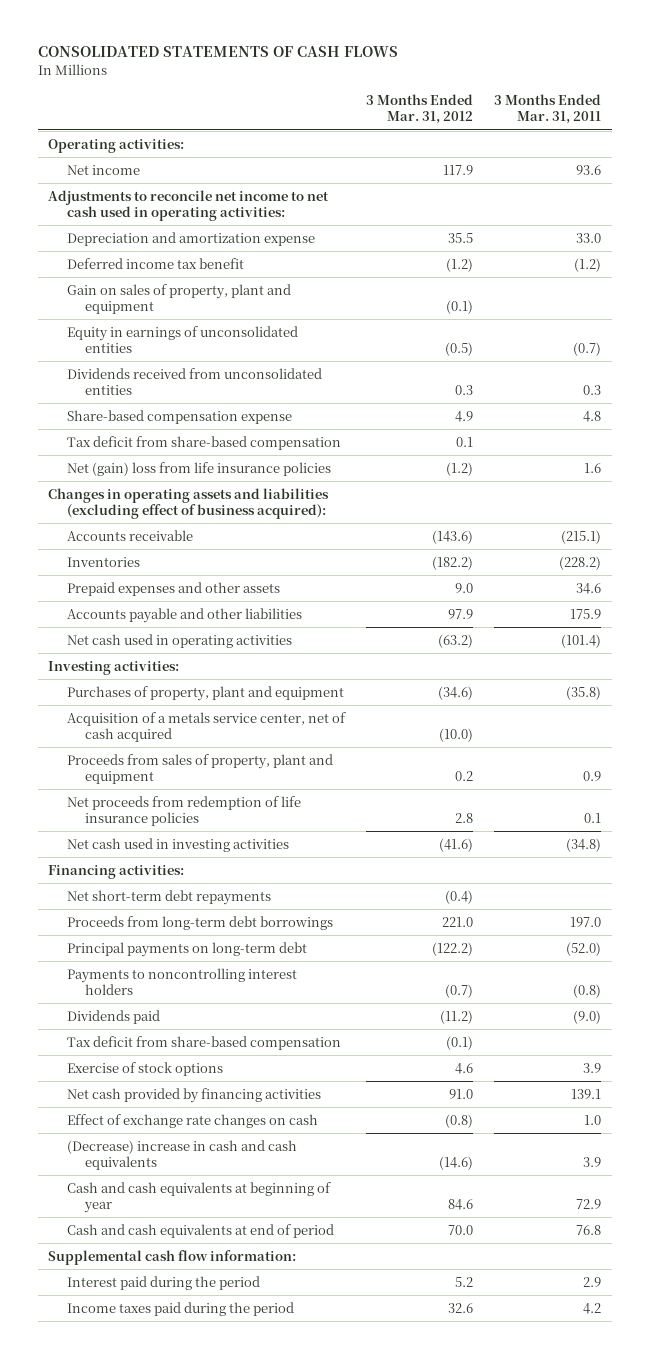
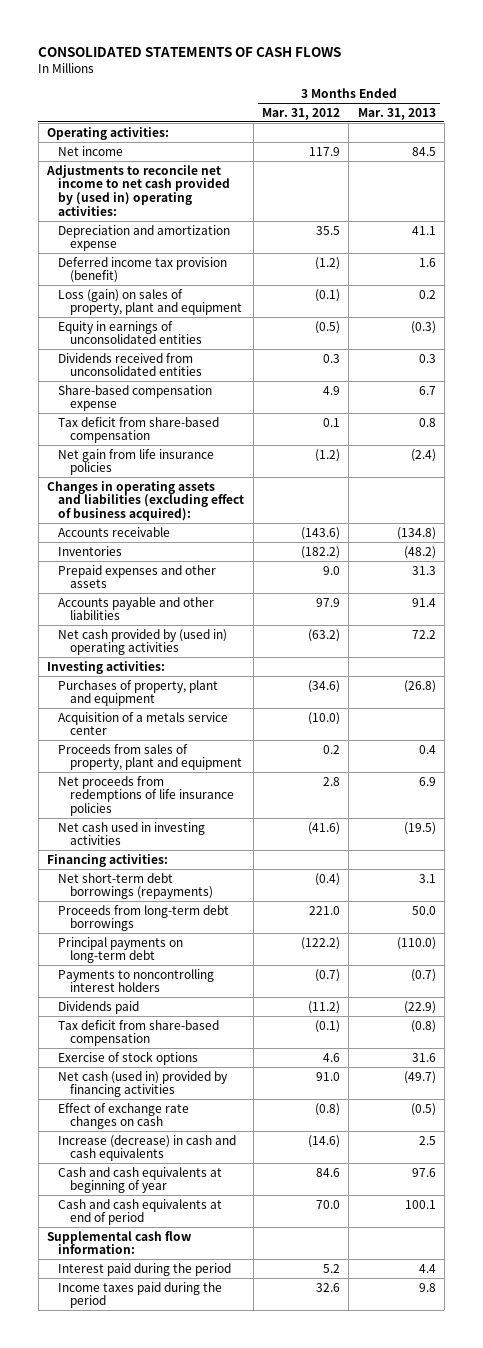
[494,94,602,125] 3 Months Ended Mar. 31, 2011 -> none
none -> [357,107,436,120] Mar. 31, 2013
[48,189,330,221] Adjustments to reconcile net income to net cash used in operating activities: -> [46,164,231,216] Adjustments to reconcile net income to net cash provided by (used in) operating activities:
[66,257,244,269] Deferred income tax benefit -> [58,256,228,284] Deferred income tax provision (benefit)
[66,283,291,314] Gain on sales of property, plant and equipment -> [58,288,242,316] Loss (gain) on sales of property, plant and equipment
[66,461,331,476] Net (gain) loss from life insurance policies -> [58,448,215,476] Net gain from life insurance policies
[66,633,292,648] Net cash used in operating activities -> [58,628,228,656] Net cash provided by (used in) operating activities
[66,711,346,742] Acquisition of a metals service center, net of cash acquired -> [58,711,229,736] Acquisition of a metals service center
[66,795,301,826] Net proceeds from redemption of life insurance policies -> [58,775,234,816] Net proceeds from redemptions of life insurance policies
[66,889,271,905] Net short-term debt repayments -> [58,872,213,900] Net short-term debt borrowings (repayments)
[66,1087,321,1103] Net cash provided by financing activities -> [58,1070,229,1098] Net cash (used in) provided by financing activities
[66,1139,297,1170] (Decrease) increase in cash and cash equivalents -> [58,1134,237,1162] Increase (decrease) in cash and cash equivalents

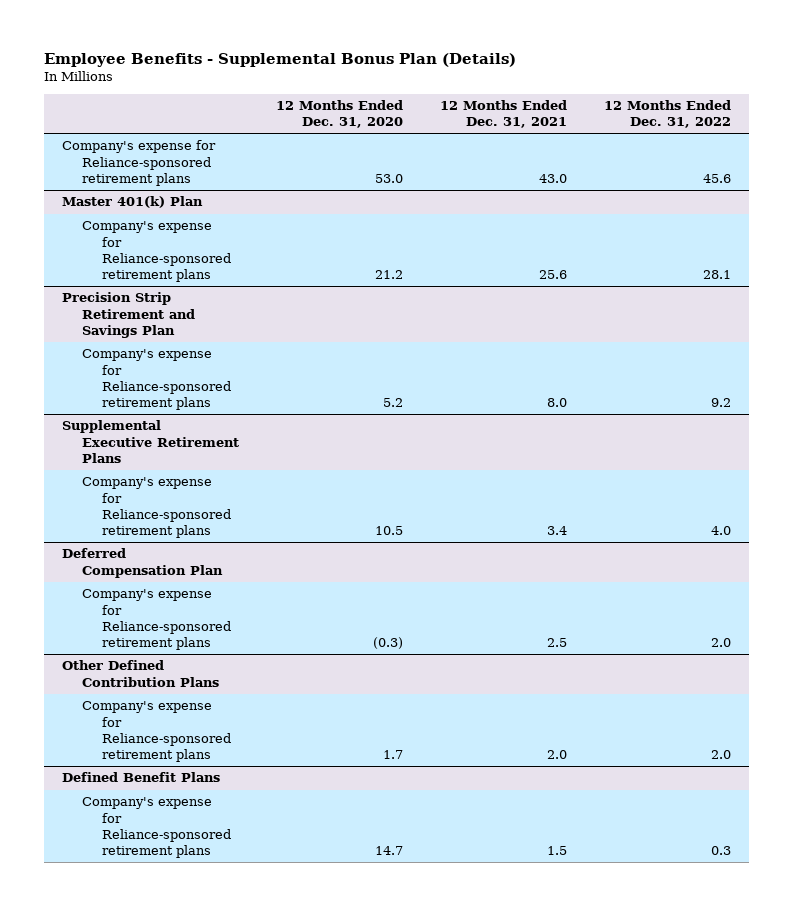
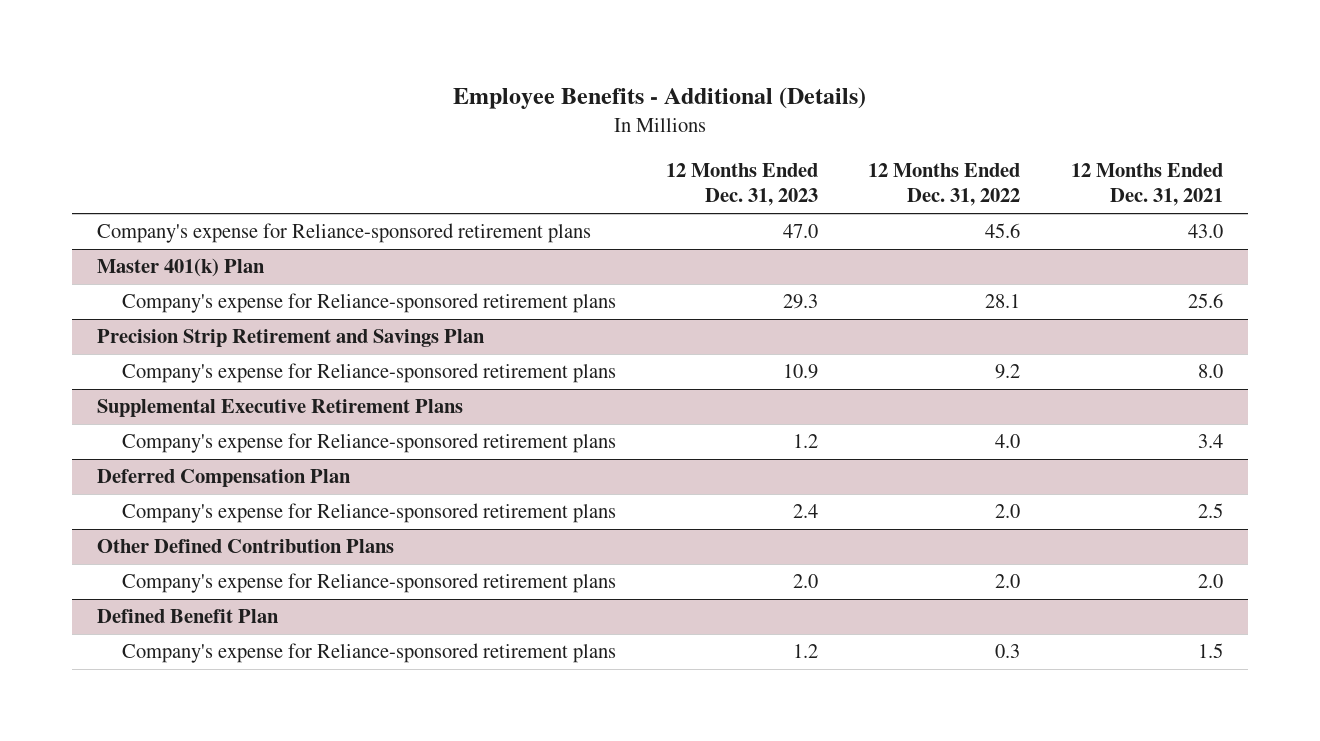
[43,52,516,67] Employee Benefits - Supplemental Bonus Plan (Details) -> [452,86,866,109] Employee Benefits - Additional (Details)
[275,100,403,129] 12 Months Ended Dec. 31, 2020 -> none
none -> [665,163,818,207] 12 Months Ended Dec. 31, 2023
[62,772,221,783] Defined Benefit Plans -> [97,609,280,624] Defined Benefit Plan

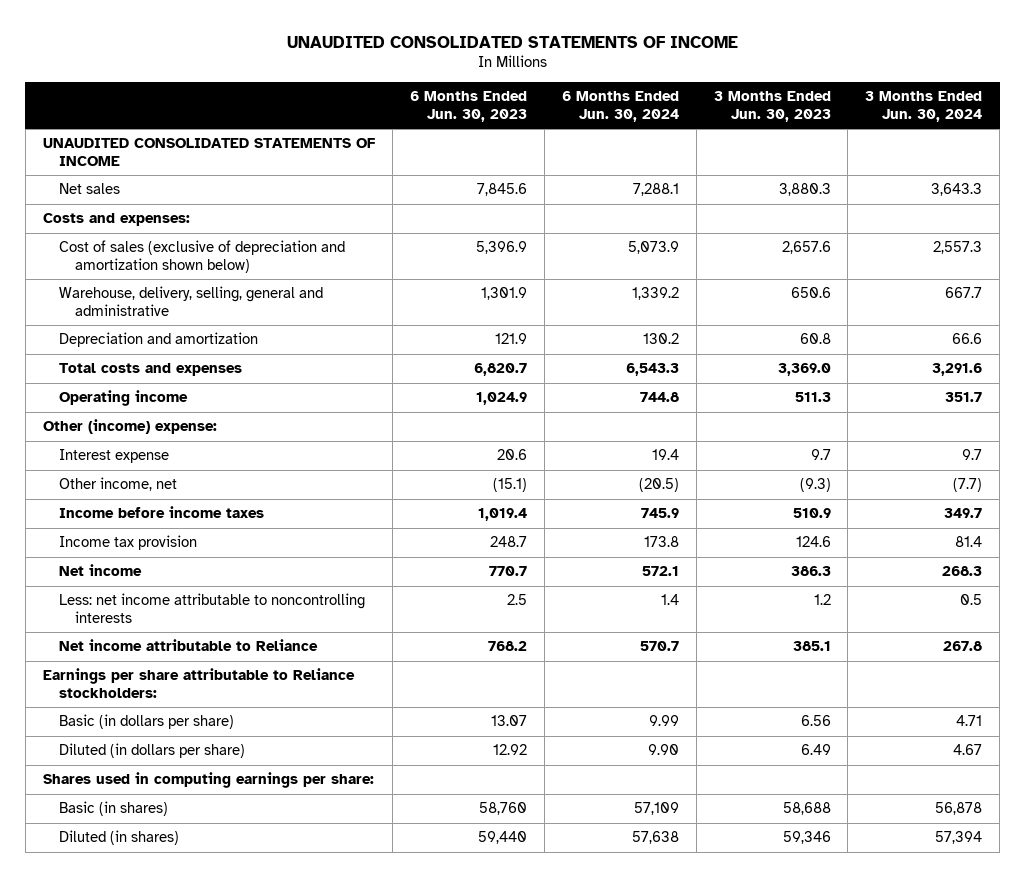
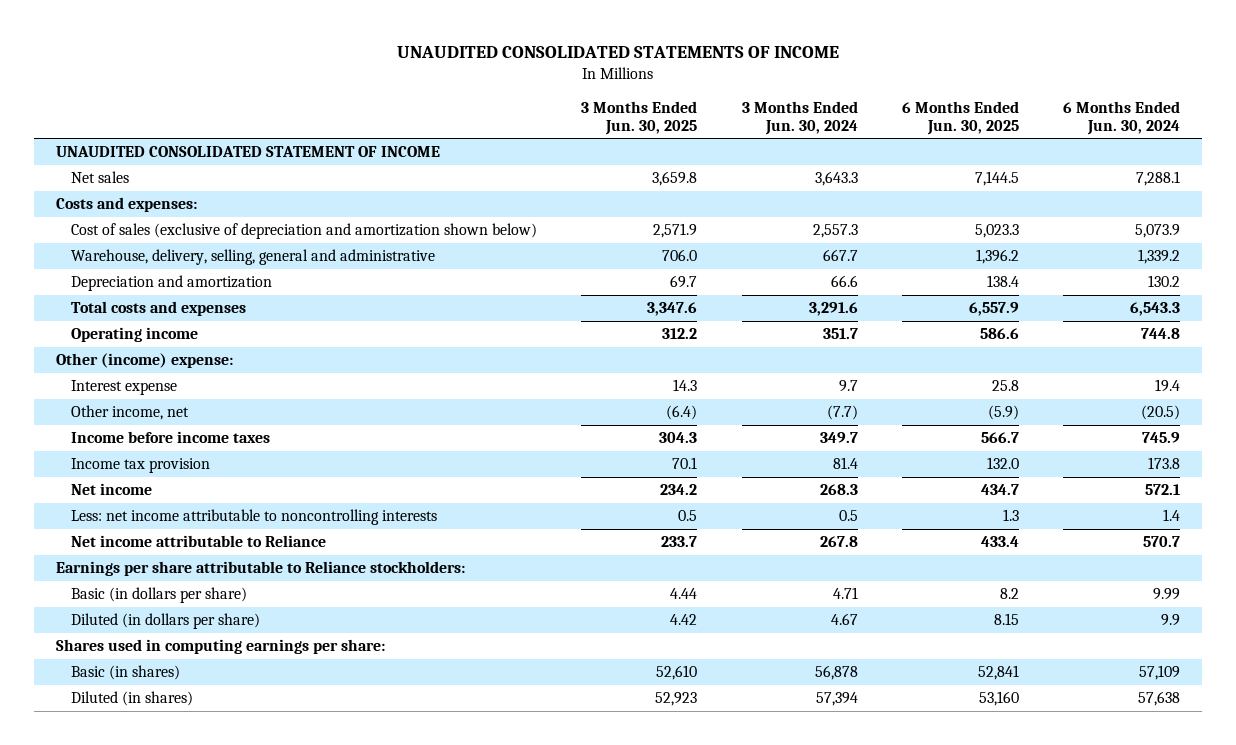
[409,90,527,122] 6 Months Ended Jun. 30, 2023 -> none
[713,90,831,122] 3 Months Ended Jun. 30, 2023 -> none
none -> [581,100,698,135] 3 Months Ended Jun. 30, 2025
none -> [901,100,1019,135] 6 Months Ended Jun. 30, 2025
[42,138,375,167] UNAUDITED CONSOLIDATED STATEMENTS OF INCOME -> [55,146,440,158] UNAUDITED CONSOLIDATED STATEMENT OF INCOME
[647,744,679,756] 9.90 -> [1161,614,1181,627] 9.9

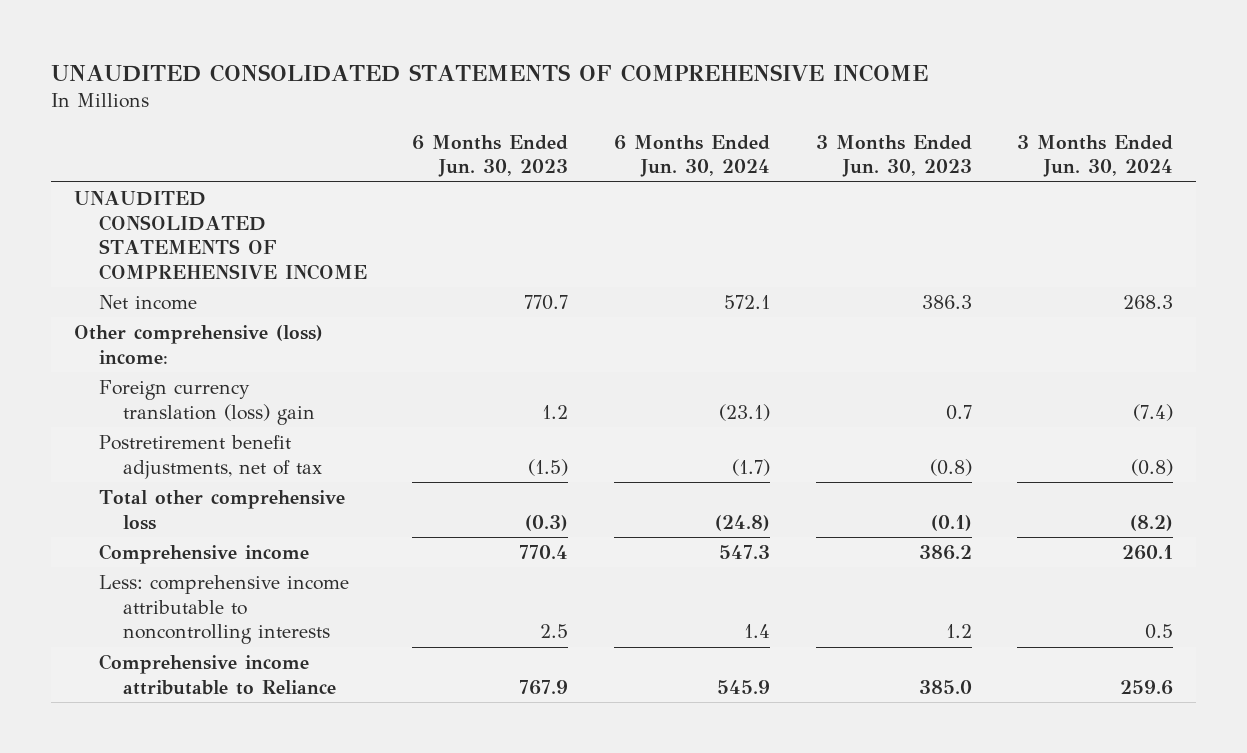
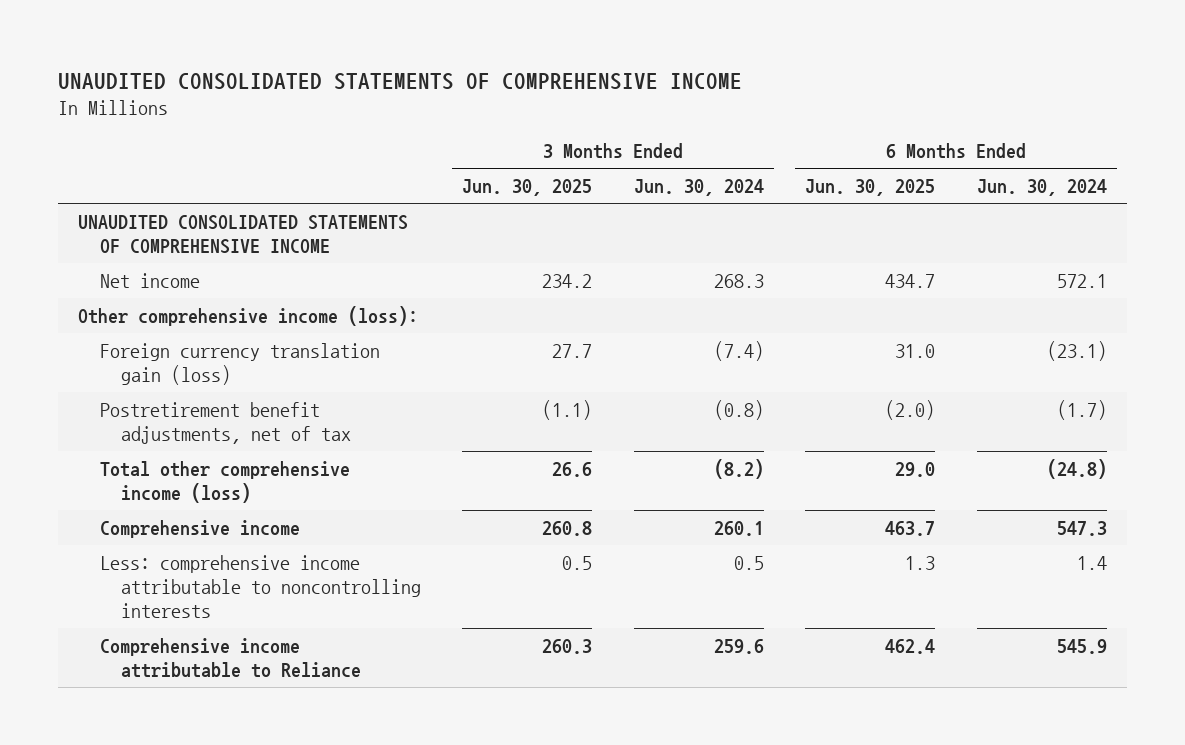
[412,134,569,178] 6 Months Ended Jun. 30, 2023 -> none
[815,134,972,178] 3 Months Ended Jun. 30, 2023 -> none
none -> [462,179,593,197] Jun. 30, 2025
none -> [805,179,936,197] Jun. 30, 2025
[73,324,323,364] Other comprehensive (loss) income: -> [78,305,419,326] Other comprehensive income (loss):
[98,379,316,425] Foreign currency translation (loss) gain -> [99,342,380,385] Foreign currency translation gain (loss)
[98,489,345,530] Total other comprehensive loss -> [99,460,350,503] Total other comprehensive income (loss)

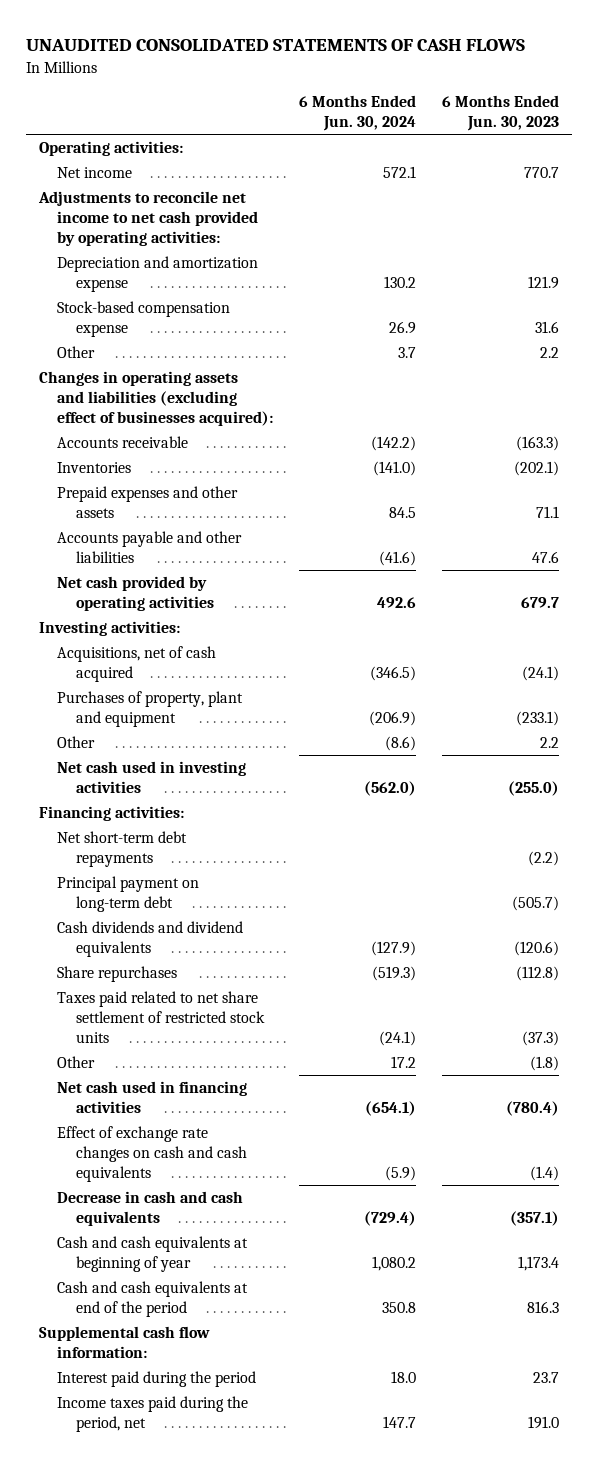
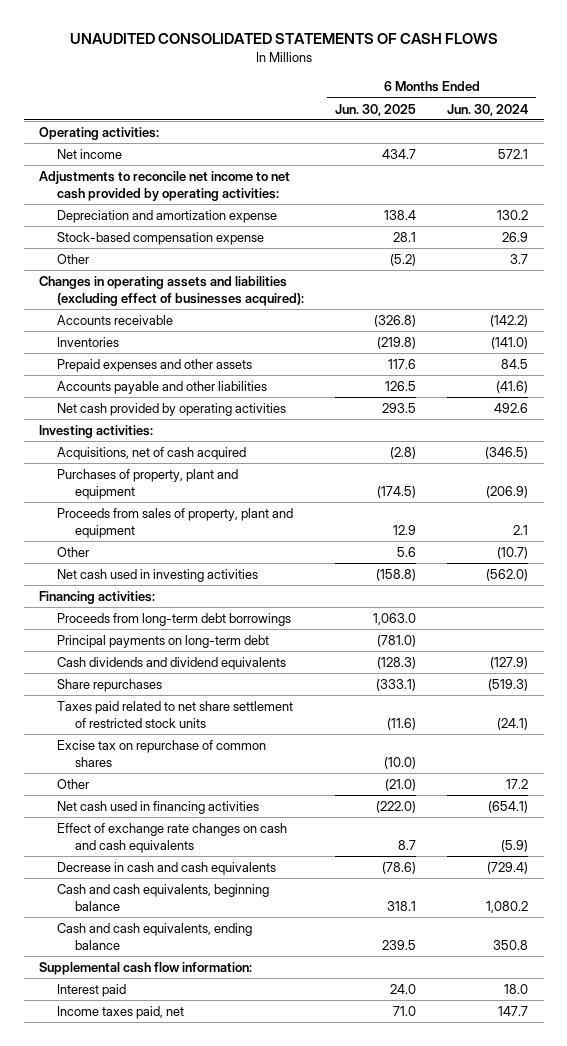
[442,95,560,131] 6 Months Ended Jun. 30, 2023 -> none
none -> [335,103,417,116] Jun. 30, 2025
none -> [56,508,293,538] Proceeds from sales of property, plant and equipment
[385,736,417,752] (8.6) -> [497,547,529,560] (10.7)
[57,831,188,867] Net short-term debt repayments -> none
none -> [56,613,291,627] Proceeds from long-term debt borrowings
[57,876,200,912] Principal payment on long-term debt -> [56,635,269,649] Principal payments on long-term debt
none -> [56,740,266,767] Excise tax on repurchase of common shares
[57,1236,249,1272] Cash and cash equivalents at beginning of year -> [56,884,269,911] Cash and cash equivalents, beginning balance
[57,1281,249,1317] Cash and cash equivalents at end of the period -> [56,923,252,950] Cash and cash equivalents, ending balance
[57,1371,257,1388] Interest paid during the period -> [56,984,126,998] Interest paid
[57,1396,249,1432] Income taxes paid during the period, net -> [56,1006,184,1020] Income taxes paid, net

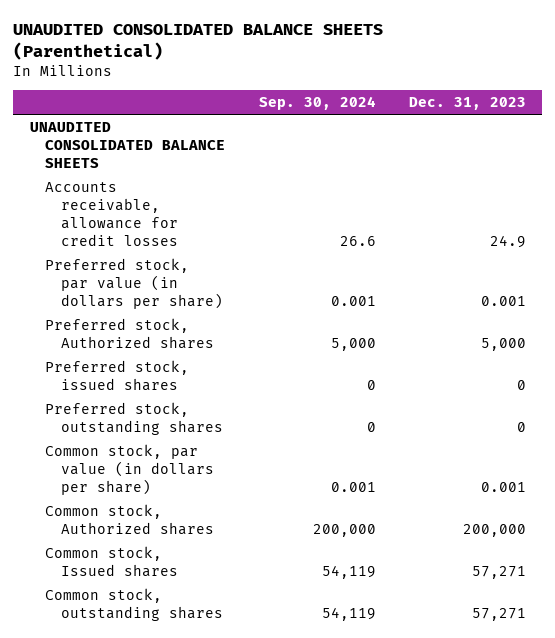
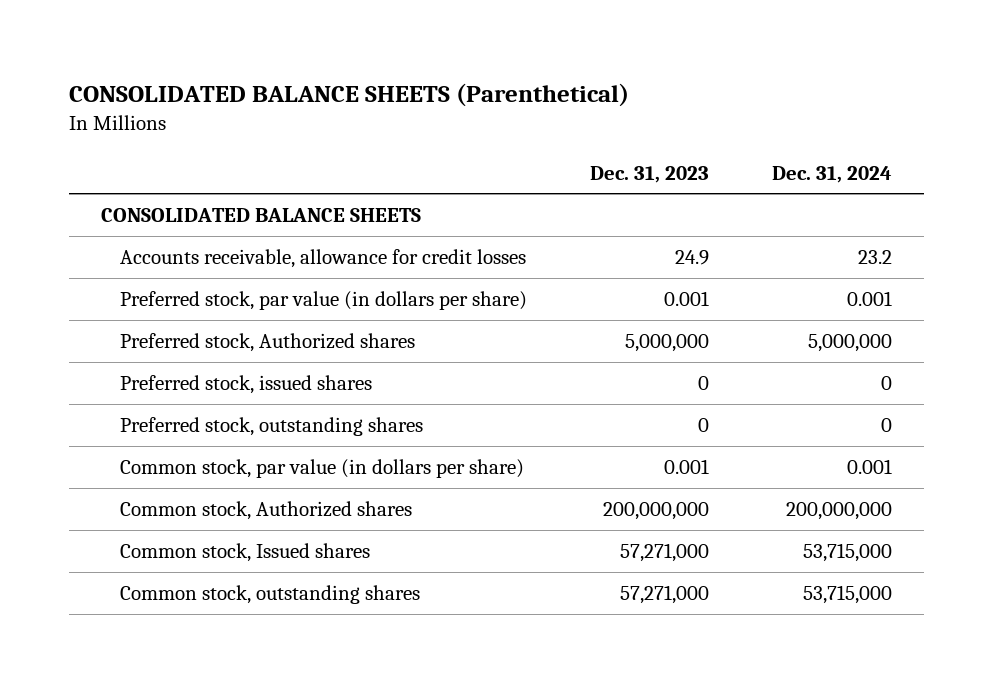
[13,24,384,61] UNAUDITED CONSOLIDATED BALANCE SHEETS (Parenthetical) -> [68,82,629,107] CONSOLIDATED BALANCE SHEETS (Parenthetical)
[258,96,376,111] Sep. 30, 2024 -> none
none -> [772,165,893,183] Dec. 31, 2024
[29,121,226,169] UNAUDITED CONSOLIDATED BALANCE SHEETS -> [100,208,421,223] CONSOLIDATED BALANCE SHEETS
[480,338,526,352] 5,000 -> [624,334,709,353] 5,000,000
[462,524,526,538] 200,000 -> [602,502,709,521] 200,000,000
[471,566,526,580] 57,271 -> [619,543,709,563] 57,271,000
[471,608,526,622] 57,271 -> [619,585,709,605] 57,271,000

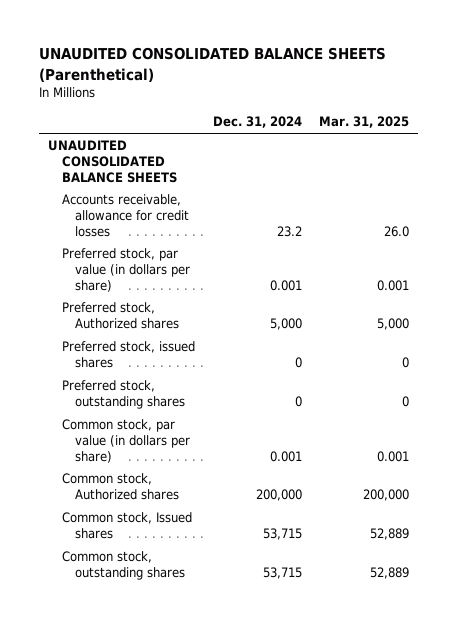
[68,82,629,107] CONSOLIDATED BALANCE SHEETS (Parenthetical) -> [39,47,387,82] UNAUDITED CONSOLIDATED BALANCE SHEETS (Parenthetical)
[589,165,709,183] Dec. 31, 2023 -> none
none -> [319,116,410,129] Mar. 31, 2025
[100,208,421,223] CONSOLIDATED BALANCE SHEETS -> [48,140,177,183] UNAUDITED CONSOLIDATED BALANCE SHEETS
[808,334,893,353] 5,000,000 -> [269,317,302,330] 5,000
[786,502,893,521] 200,000,000 -> [255,488,302,501] 200,000
[803,543,893,563] 53,715,000 -> [262,527,302,540] 53,715
[803,585,893,605] 53,715,000 -> [262,566,302,579] 53,715

